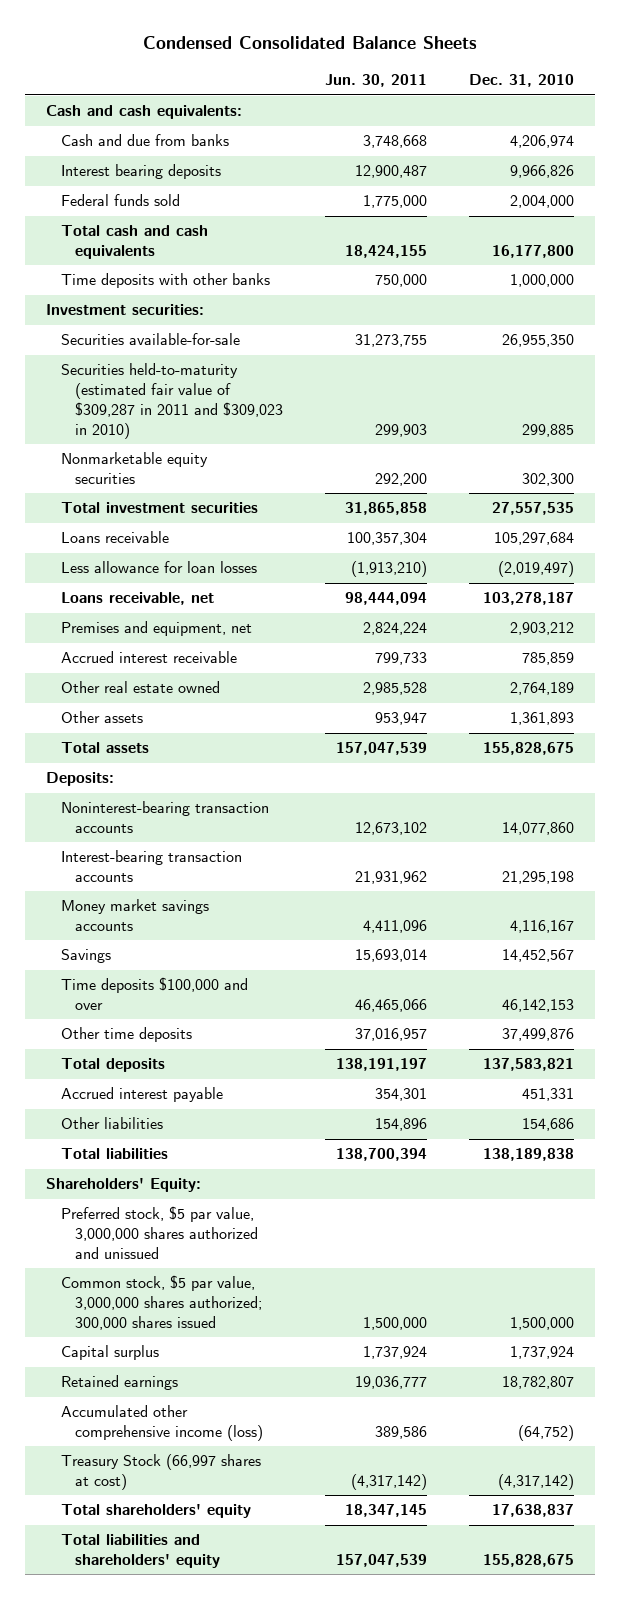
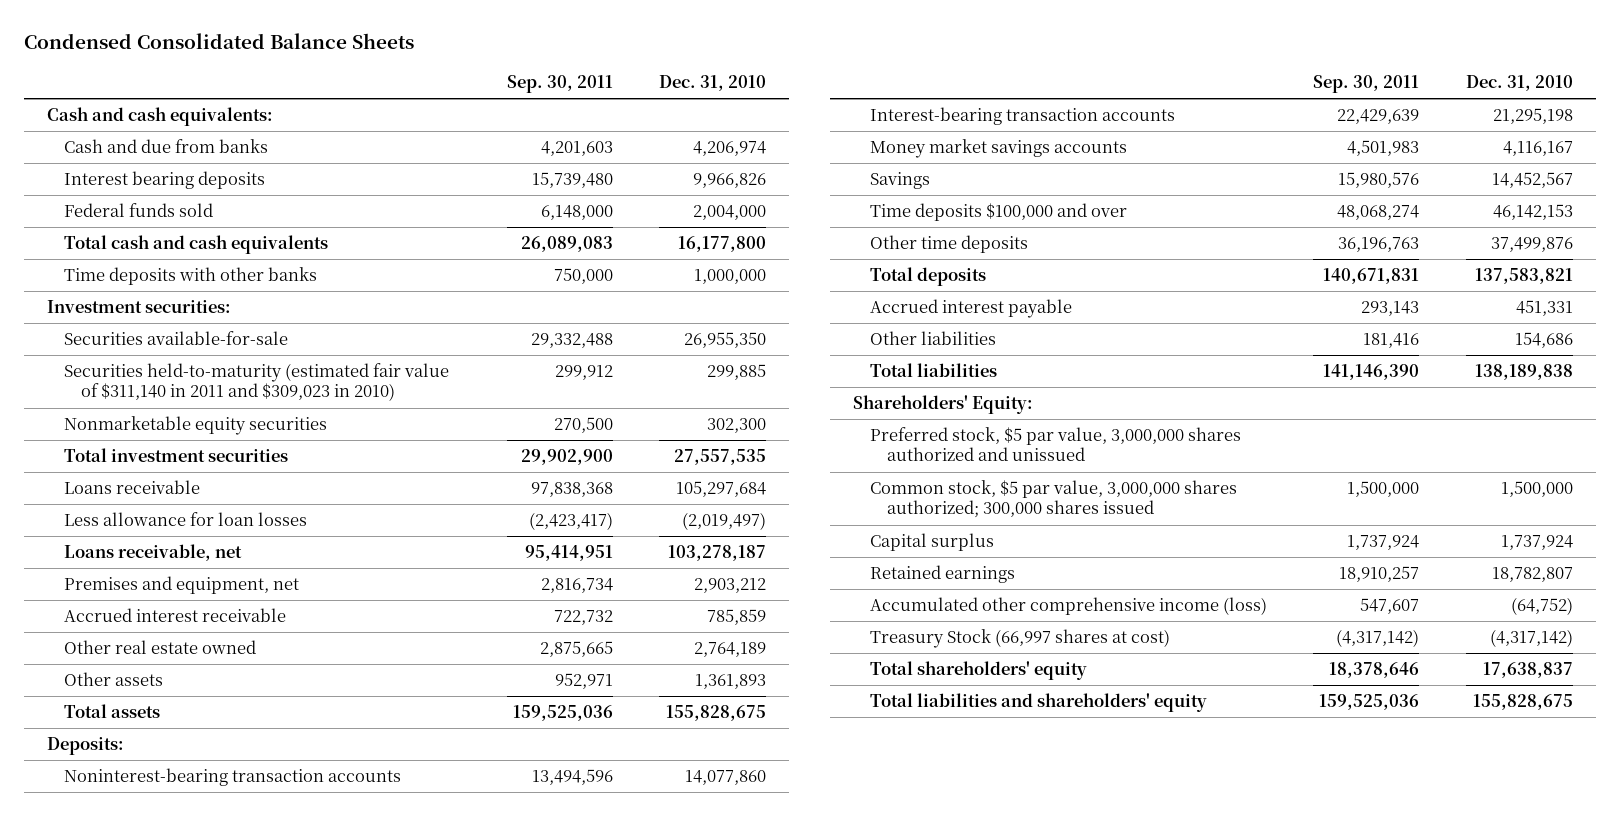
[325,74,428,88] Jun. 30, 2011 -> none
none -> [506,74,613,93] Sep. 30, 2011
[60,363,284,439] Securities held-to-maturity (estimated fair value of $309,287 in 2011 and $309,023 in 2010) -> [63,363,449,402] Securities held-to-maturity (estimated fair value of $311,140 in 2011 and $309,023 in 2010)

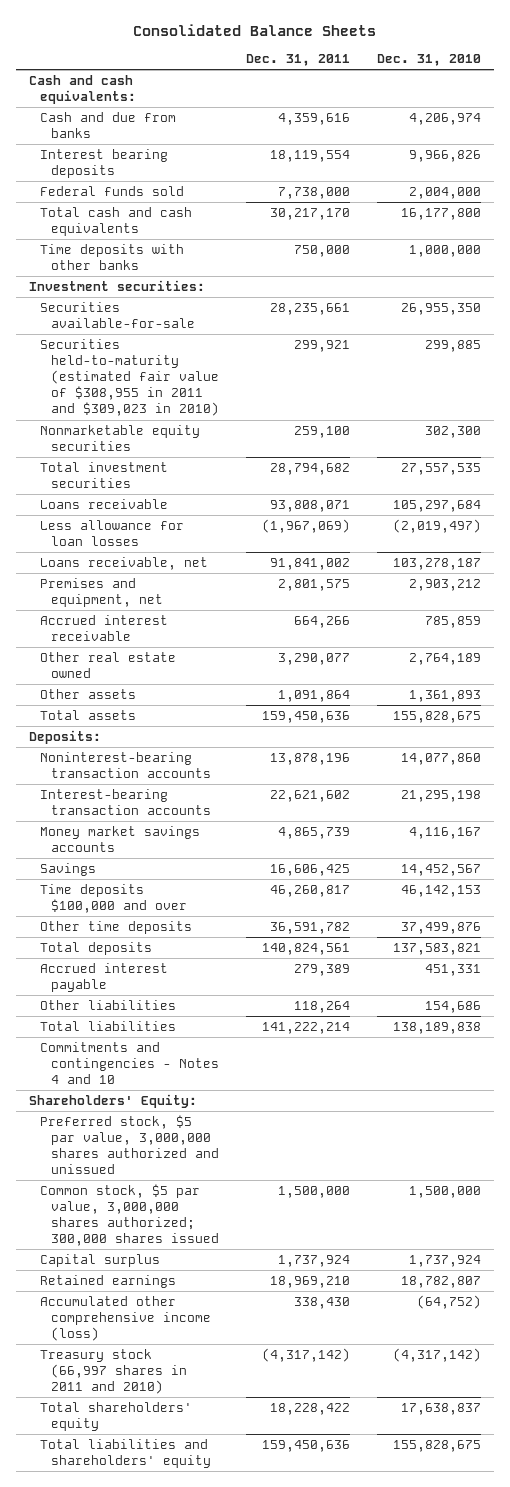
[23,33,414,50] Condensed Consolidated Balance Sheets -> [132,23,376,36] Consolidated Balance Sheets
[506,74,613,93] Sep. 30, 2011 -> none
none -> [245,54,350,67] Dec. 31, 2011
[63,363,449,402] Securities held-to-maturity (estimated fair value of $311,140 in 2011 and $309,023 in 2010) -> [39,338,219,417] Securities held-to-maturity (estimated fair value of $308,955 in 2011 and $309,023 in 2010)
none -> [39,1041,219,1085] Commitments and contingencies - Notes 4 and 10
[870,629,1171,649] Treasury Stock (66,997 shares at cost) -> [39,1348,187,1395] Treasury stock (66,997 shares in 2011 and 2010)

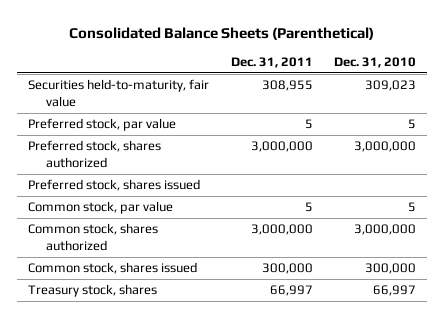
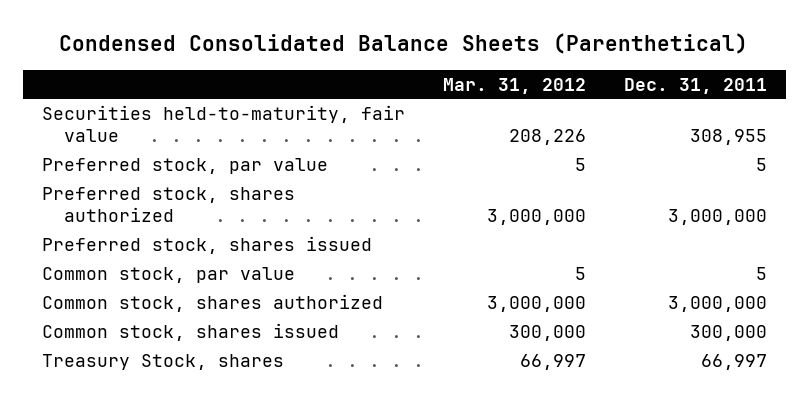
[69,26,375,40] Consolidated Balance Sheets (Parenthetical) -> [59,33,749,55] Condensed Consolidated Balance Sheets (Parenthetical)
[333,56,416,68] Dec. 31, 2010 -> none
none -> [442,77,586,94] Mar. 31, 2012
[28,284,158,298] Treasury stock, shares -> [42,354,285,371] Treasury Stock, shares

